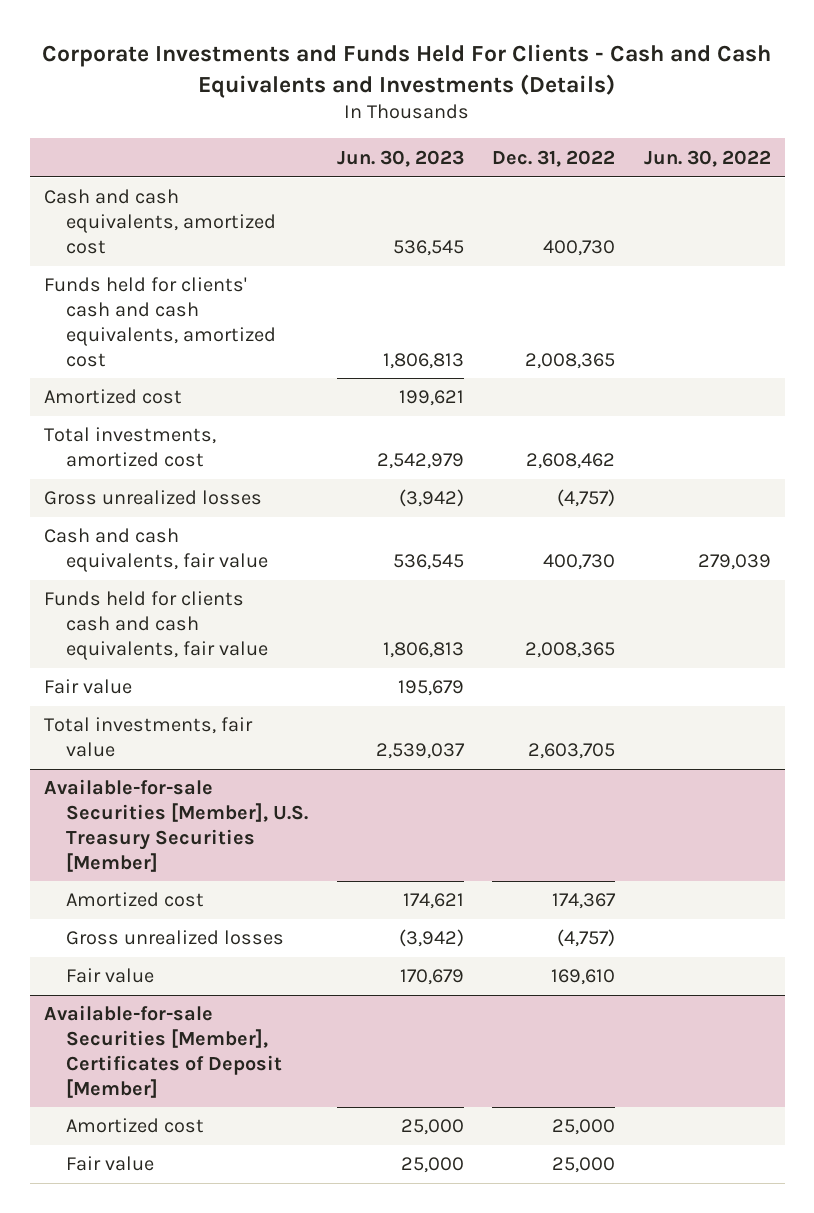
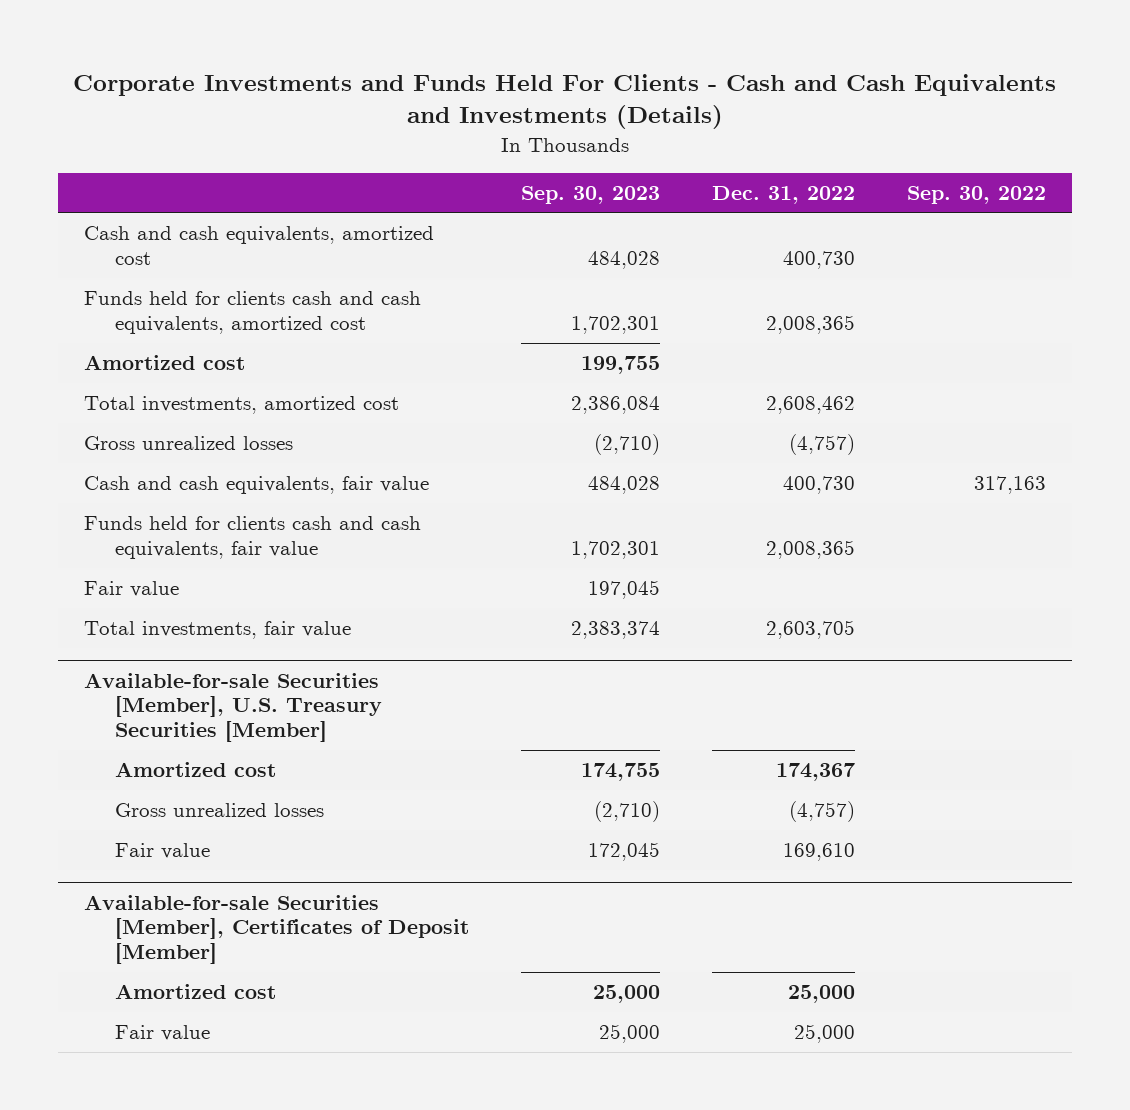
[336,149,464,167] Jun. 30, 2023 -> none
[643,149,771,167] Jun. 30, 2022 -> none
none -> [520,185,660,204] Sep. 30, 2023
none -> [906,185,1046,204] Sep. 30, 2022
[43,277,277,367] Funds held for clients' cash and cash equivalents, amortized cost -> [84,291,422,334] Funds held for clients cash and cash equivalents, amortized cost

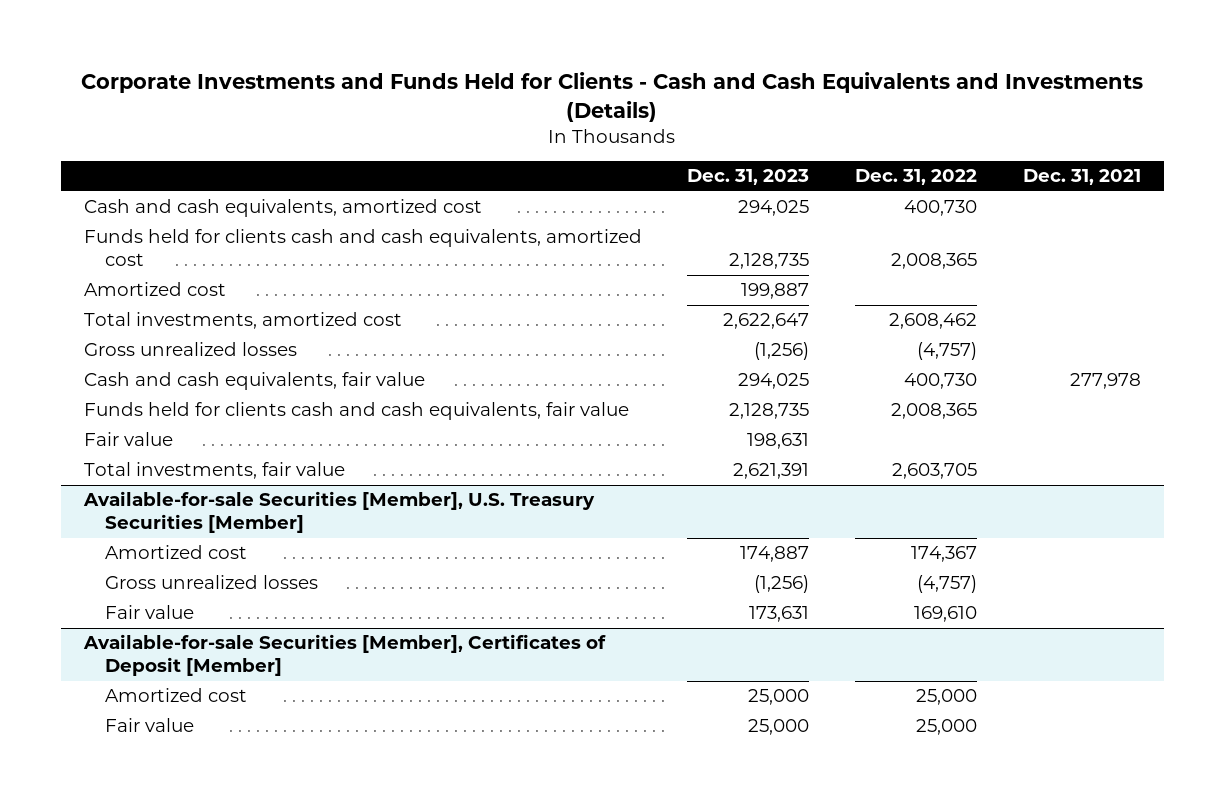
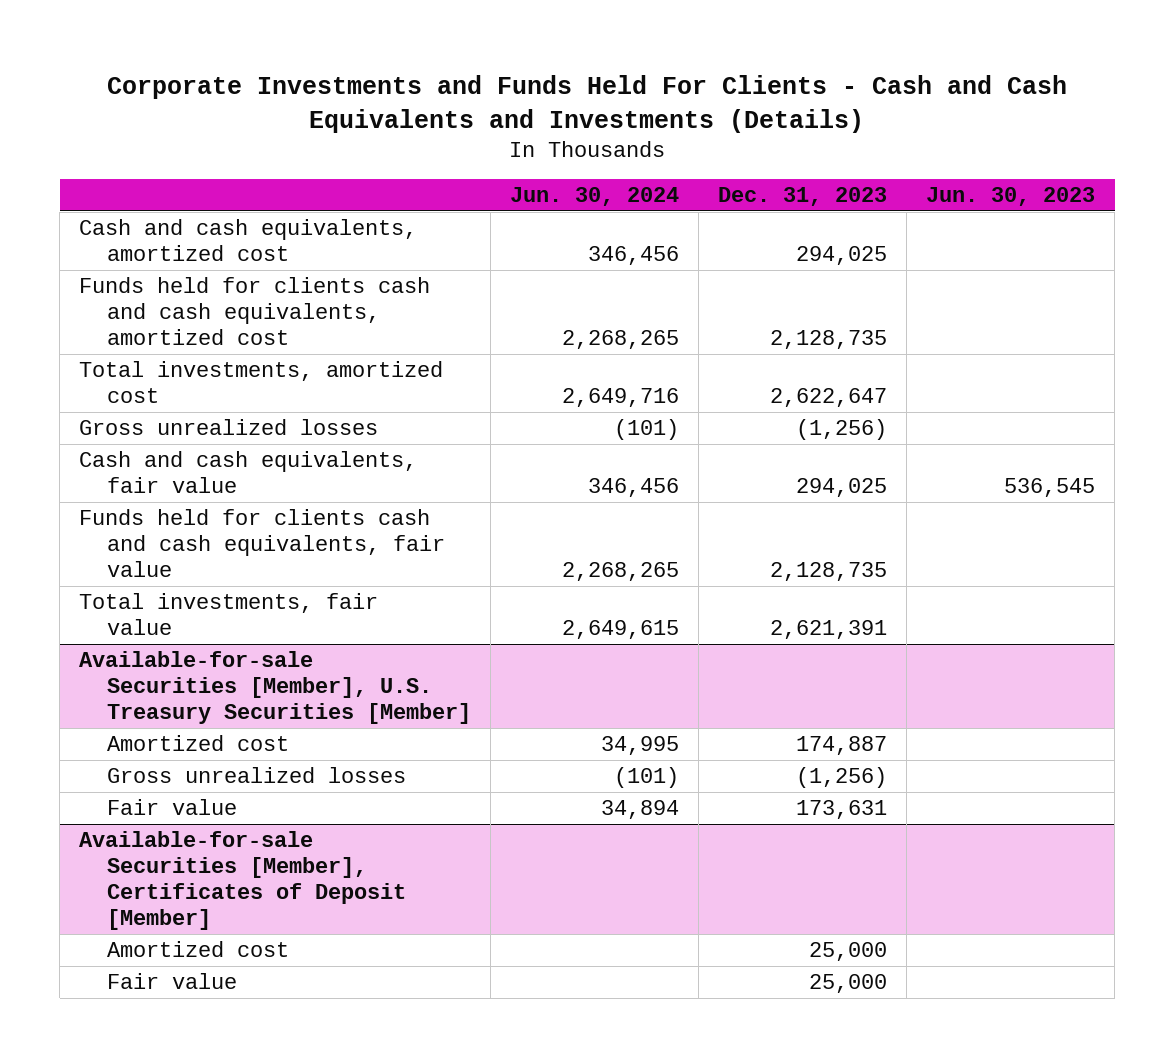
[81,72,1144,122] Corporate Investments and Funds Held for Clients - Cash and Cash Equivalents and Investments (Details) -> [107,74,1068,133] Corporate Investments and Funds Held For Clients - Cash and Cash Equivalents and Investments (Details)
[855,169,978,186] Dec. 31, 2022 -> none
[1022,169,1141,186] Dec. 31, 2021 -> none
none -> [510,187,680,207] Jun. 30, 2024
none -> [926,187,1096,207] Jun. 30, 2023
[83,282,226,297] Amortized cost -> none
[83,432,173,447] Fair value -> none

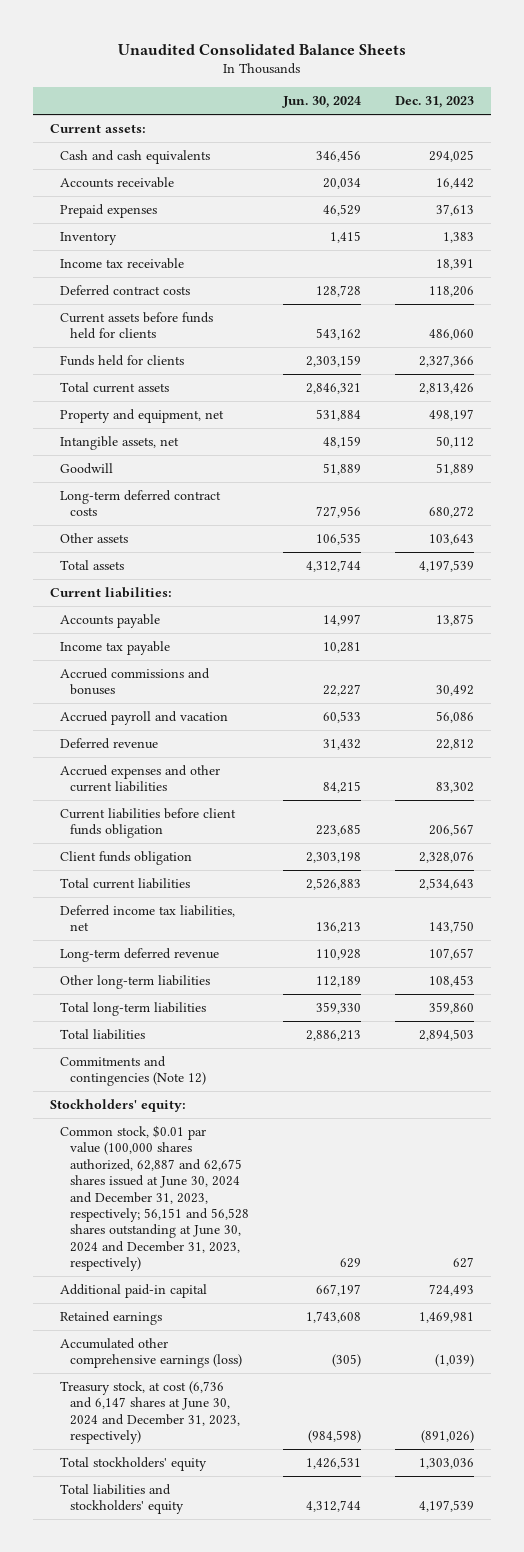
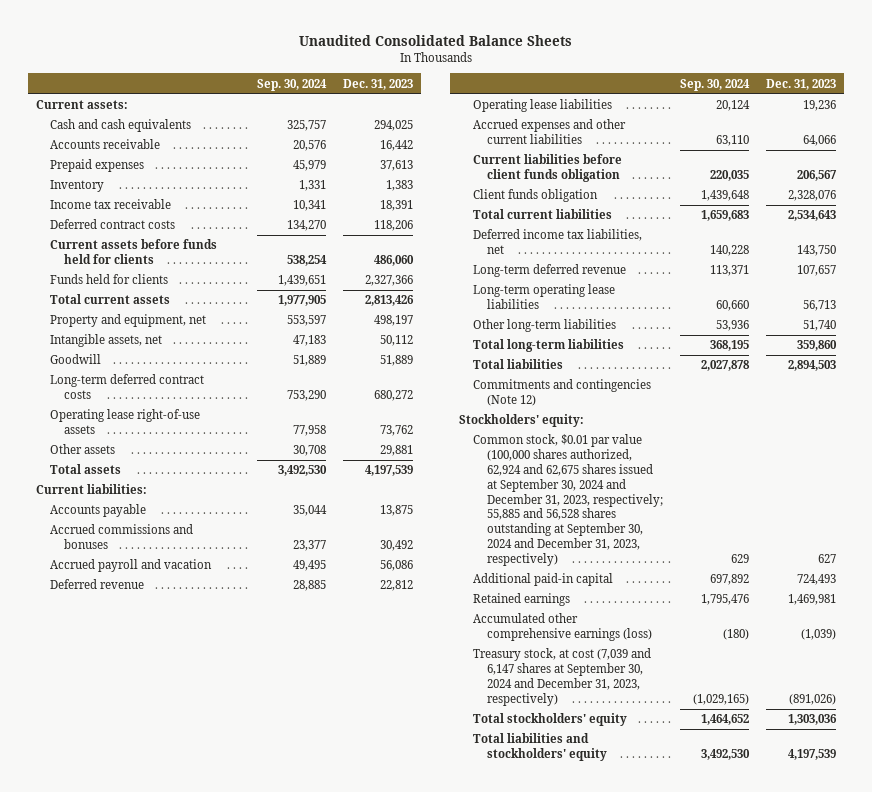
[281,96,361,109] Jun. 30, 2024 -> none
none -> [256,78,327,91] Sep. 30, 2024
none -> [49,409,200,435] Operating lease right-of-use assets
[428,534,474,546] 103,643 -> [379,445,413,457] 29,881
[59,641,170,656] Income tax payable -> none
none -> [472,99,612,113] Operating lease liabilities
[435,782,474,794] 83,302 -> [802,135,836,147] 64,066
none -> [472,284,615,310] Long-term operating lease liabilities
[428,975,474,988] 108,453 -> [802,320,836,332] 51,740
[59,1125,249,1272] Common stock, $0.01 par value (100,000 shares authorized, 62,887 and 62,675 shares issued at June 30, 2024 and December 31, 2023, respectively; 56,151 and 56,528 shares outstanding at June 30, 2024 and December 31, 2023, respectively) -> [472,434,663,566] Common stock, $0.01 par value (100,000 shares authorized, 62,924 and 62,675 shares issued at September 30, 2024 and December 31, 2023, respectively; 55,885 and 56,528 shares outstanding at September 30, 2024 and December 31, 2023, respectively)
[59,1381,240,1445] Treasury stock, at cost (6,736 and 6,147 shares at June 30, 2024 and December 31, 2023, respectively) -> [472,648,651,706] Treasury stock, at cost (7,039 and 6,147 shares at September 30, 2024 and December 31, 2023, respectively)

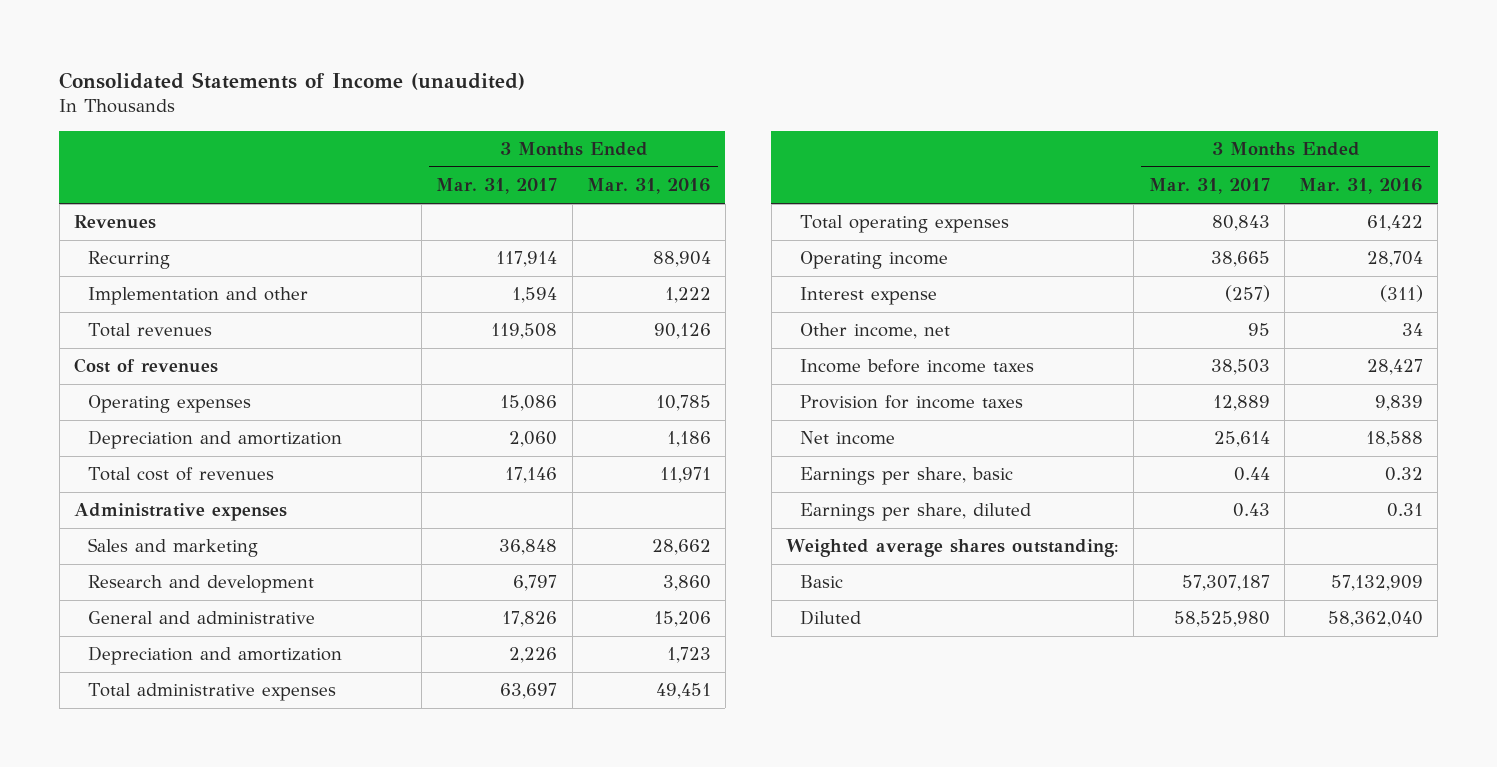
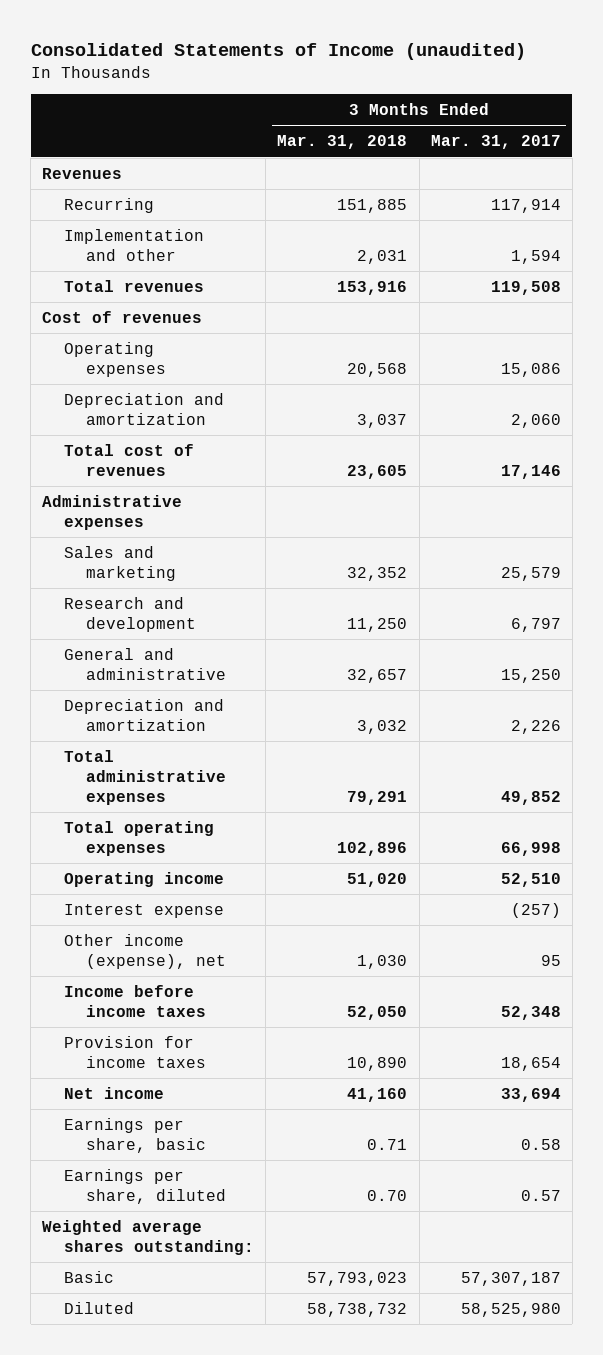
[586,178,711,195] Mar. 31, 2016 -> none
none -> [277,135,408,150] Mar. 31, 2018
[499,539,558,556] 36,848 -> [500,566,561,581] 25,579
[502,611,558,628] 17,826 -> [500,668,561,683] 15,250
[500,683,558,700] 63,697 -> [500,790,561,805] 49,852
[1211,215,1270,232] 80,843 -> [500,841,561,856] 66,998
[1210,251,1270,268] 38,665 -> [500,873,561,888] 52,510
[799,323,950,340] Other income, net -> [64,934,226,969] Other income (expense), net
[1210,359,1270,376] 38,503 -> [500,1005,561,1020] 52,348
[1212,395,1270,412] 12,889 -> [500,1056,561,1071] 18,654
[1213,431,1270,448] 25,614 -> [500,1088,561,1103] 33,694
[1233,467,1270,482] 0.44 -> [520,1138,561,1150] 0.58
[1232,503,1270,518] 0.43 -> [520,1189,561,1201] 0.57

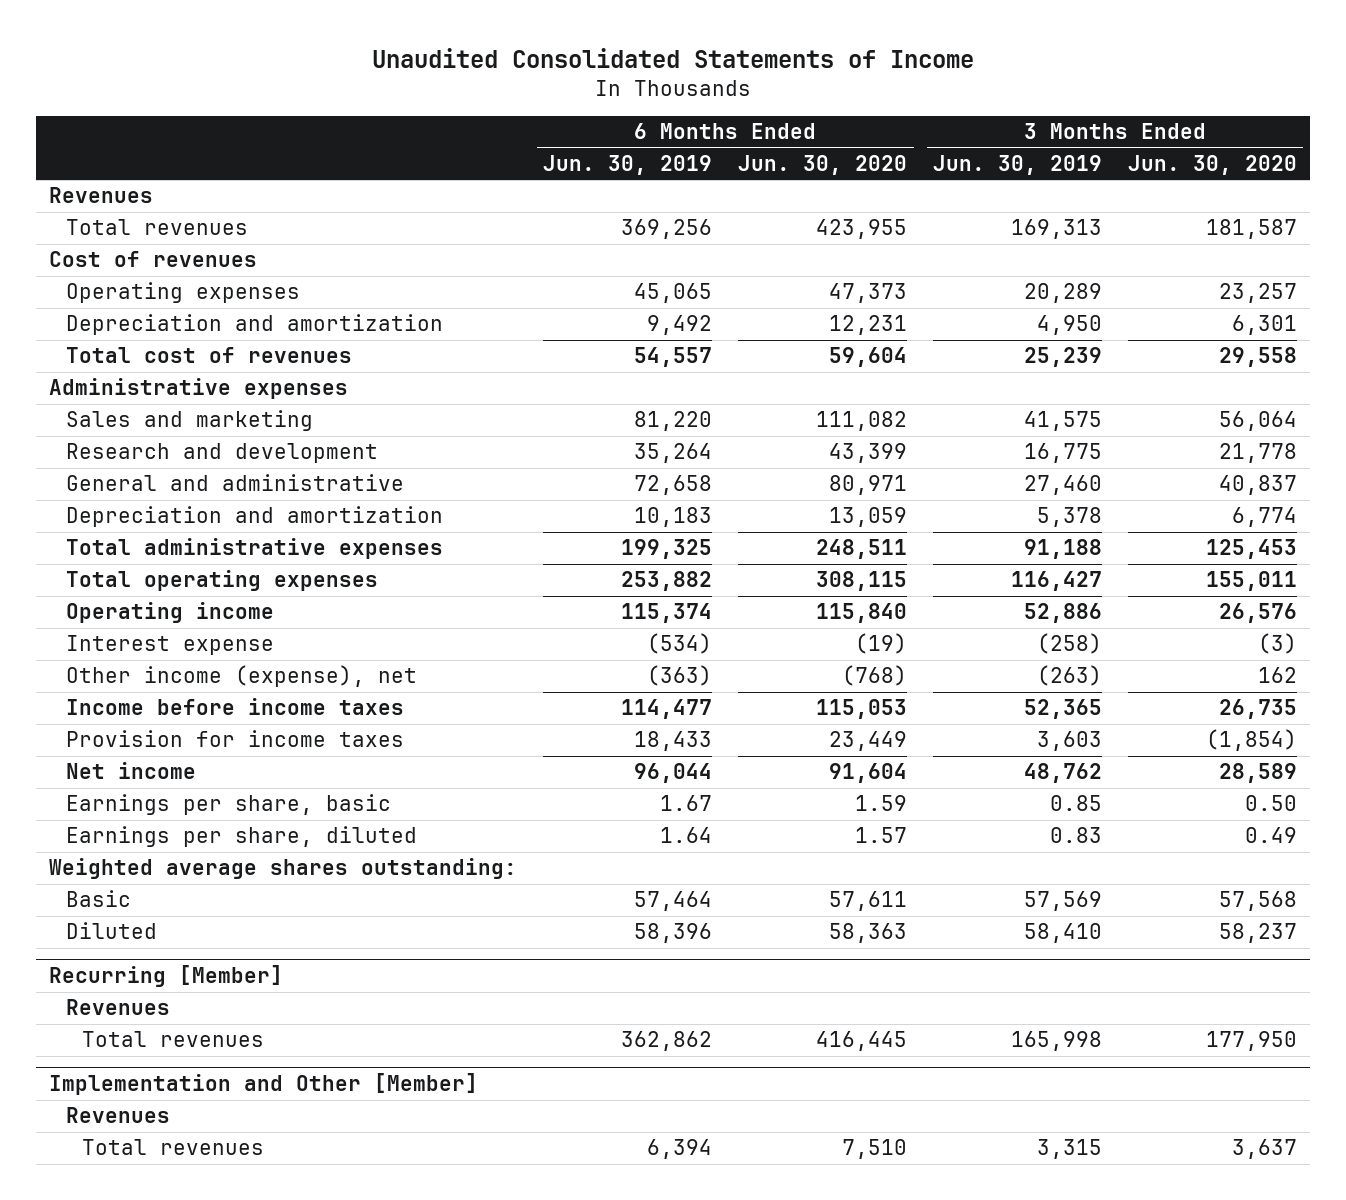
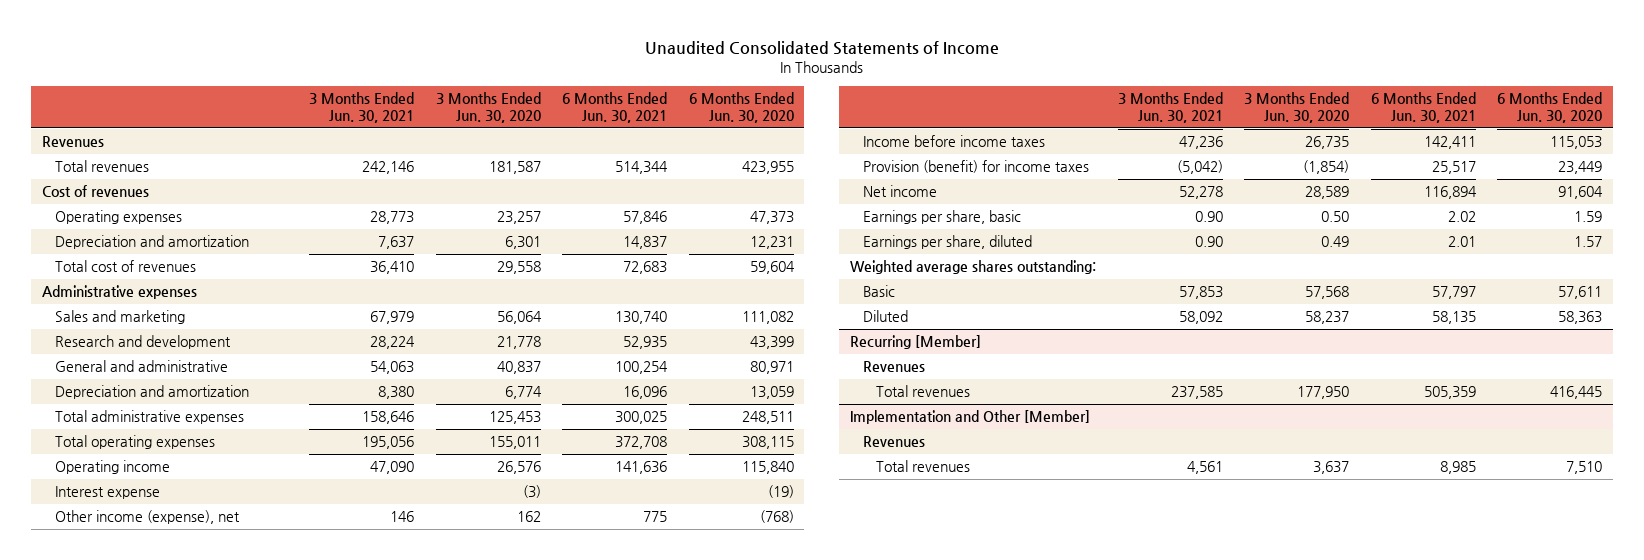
[543,155,713,176] Jun. 30, 2019 -> none
[933,155,1103,176] Jun. 30, 2019 -> none
none -> [309,92,415,124] 3 Months Ended Jun. 30, 2021
none -> [562,92,668,124] 6 Months Ended Jun. 30, 2021
[65,730,404,748] Provision for income taxes -> [863,160,1090,174] Provision (benefit) for income taxes

